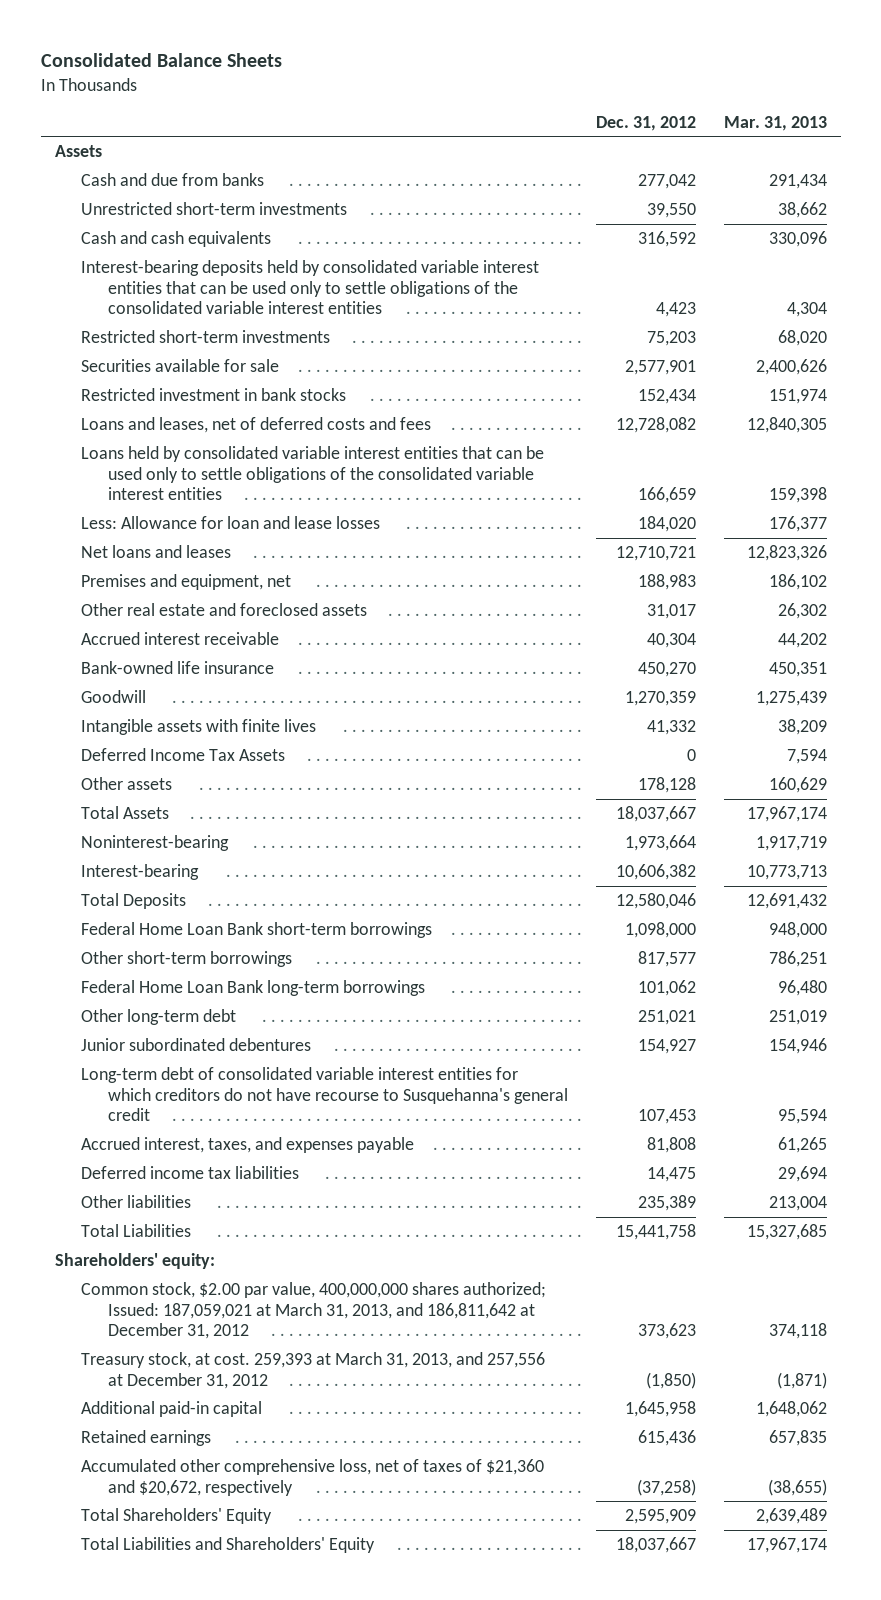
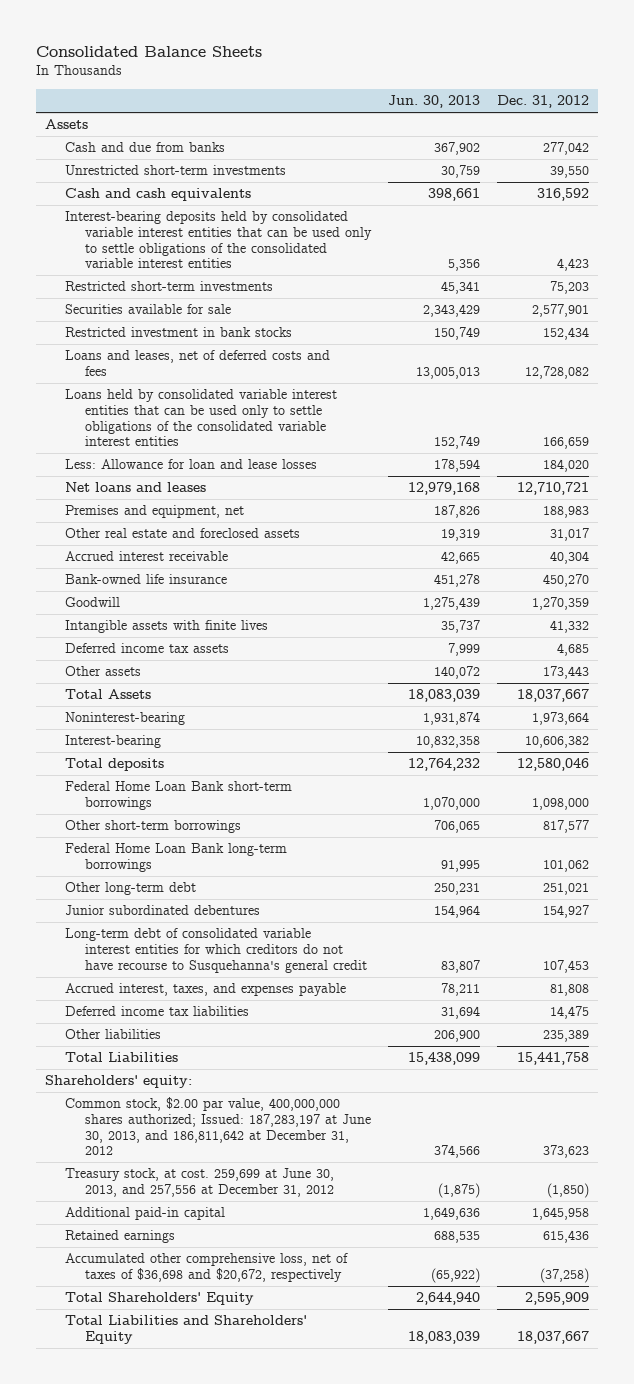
[723,115,827,131] Mar. 31, 2013 -> none
none -> [388,95,481,109] Jun. 30, 2013
[81,747,286,761] Deferred Income Tax Assets -> [64,643,229,654] Deferred income tax assets
[686,748,696,761] 0 -> [557,643,590,657] 4,685
[637,776,696,793] 178,128 -> [543,666,590,680] 173,443
[81,892,187,909] Total Deposits -> [64,758,164,772] Total deposits
[81,1281,547,1340] Common stock, $2.00 par value, 400,000,000 shares authorized; Issued: 187,059,021 at March 31, 2013, and 186,811,642 at December 31, 2012 -> [64,1097,372,1156] Common stock, $2.00 par value, 400,000,000 shares authorized; Issued: 187,283,197 at June 30, 2013, and 186,811,642 at December 31, 2012
[81,1351,546,1389] Treasury stock, at cost. 259,393 at March 31, 2013, and 257,556 at December 31, 2012 -> [64,1168,335,1197] Treasury stock, at cost. 259,699 at June 30, 2013, and 257,556 at December 31, 2012
[81,1458,545,1496] Accumulated other comprehensive loss, net of taxes of $21,360 and $20,672, respectively -> [64,1253,348,1282] Accumulated other comprehensive loss, net of taxes of $36,698 and $20,672, respectively

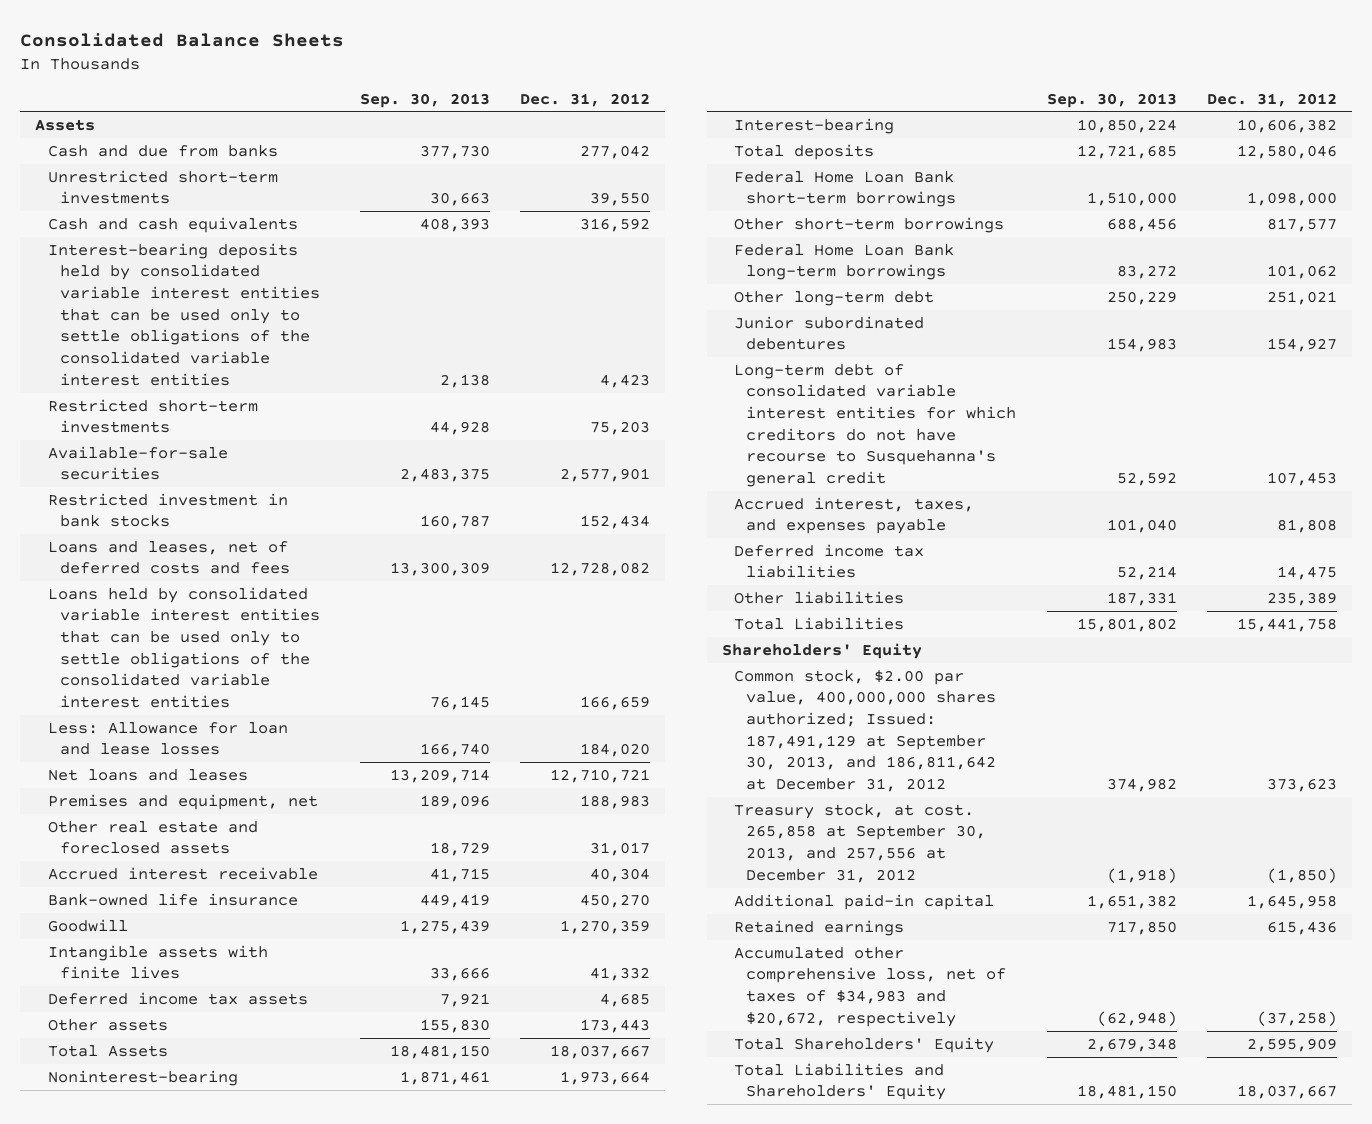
[388,95,481,109] Jun. 30, 2013 -> none
none -> [359,92,490,108] Sep. 30, 2013
[64,304,231,315] Securities available for sale -> [47,445,228,481] Available-for-sale securities
[44,1075,192,1089] Shareholders' equity: -> [721,642,922,659] Shareholders' Equity
[64,1097,372,1156] Common stock, $2.00 par value, 400,000,000 shares authorized; Issued: 187,283,197 at June 30, 2013, and 186,811,642 at December 31, 2012 -> [734,669,997,793] Common stock, $2.00 par value, 400,000,000 shares authorized; Issued: 187,491,129 at September 30, 2013, and 186,811,642 at December 31, 2012
[64,1168,335,1197] Treasury stock, at cost. 259,699 at June 30, 2013, and 257,556 at December 31, 2012 -> [734,803,987,883] Treasury stock, at cost. 265,858 at September 30, 2013, and 257,556 at December 31, 2012
[64,1253,348,1282] Accumulated other comprehensive loss, net of taxes of $36,698 and $20,672, respectively -> [734,946,1007,1027] Accumulated other comprehensive loss, net of taxes of $34,983 and $20,672, respectively

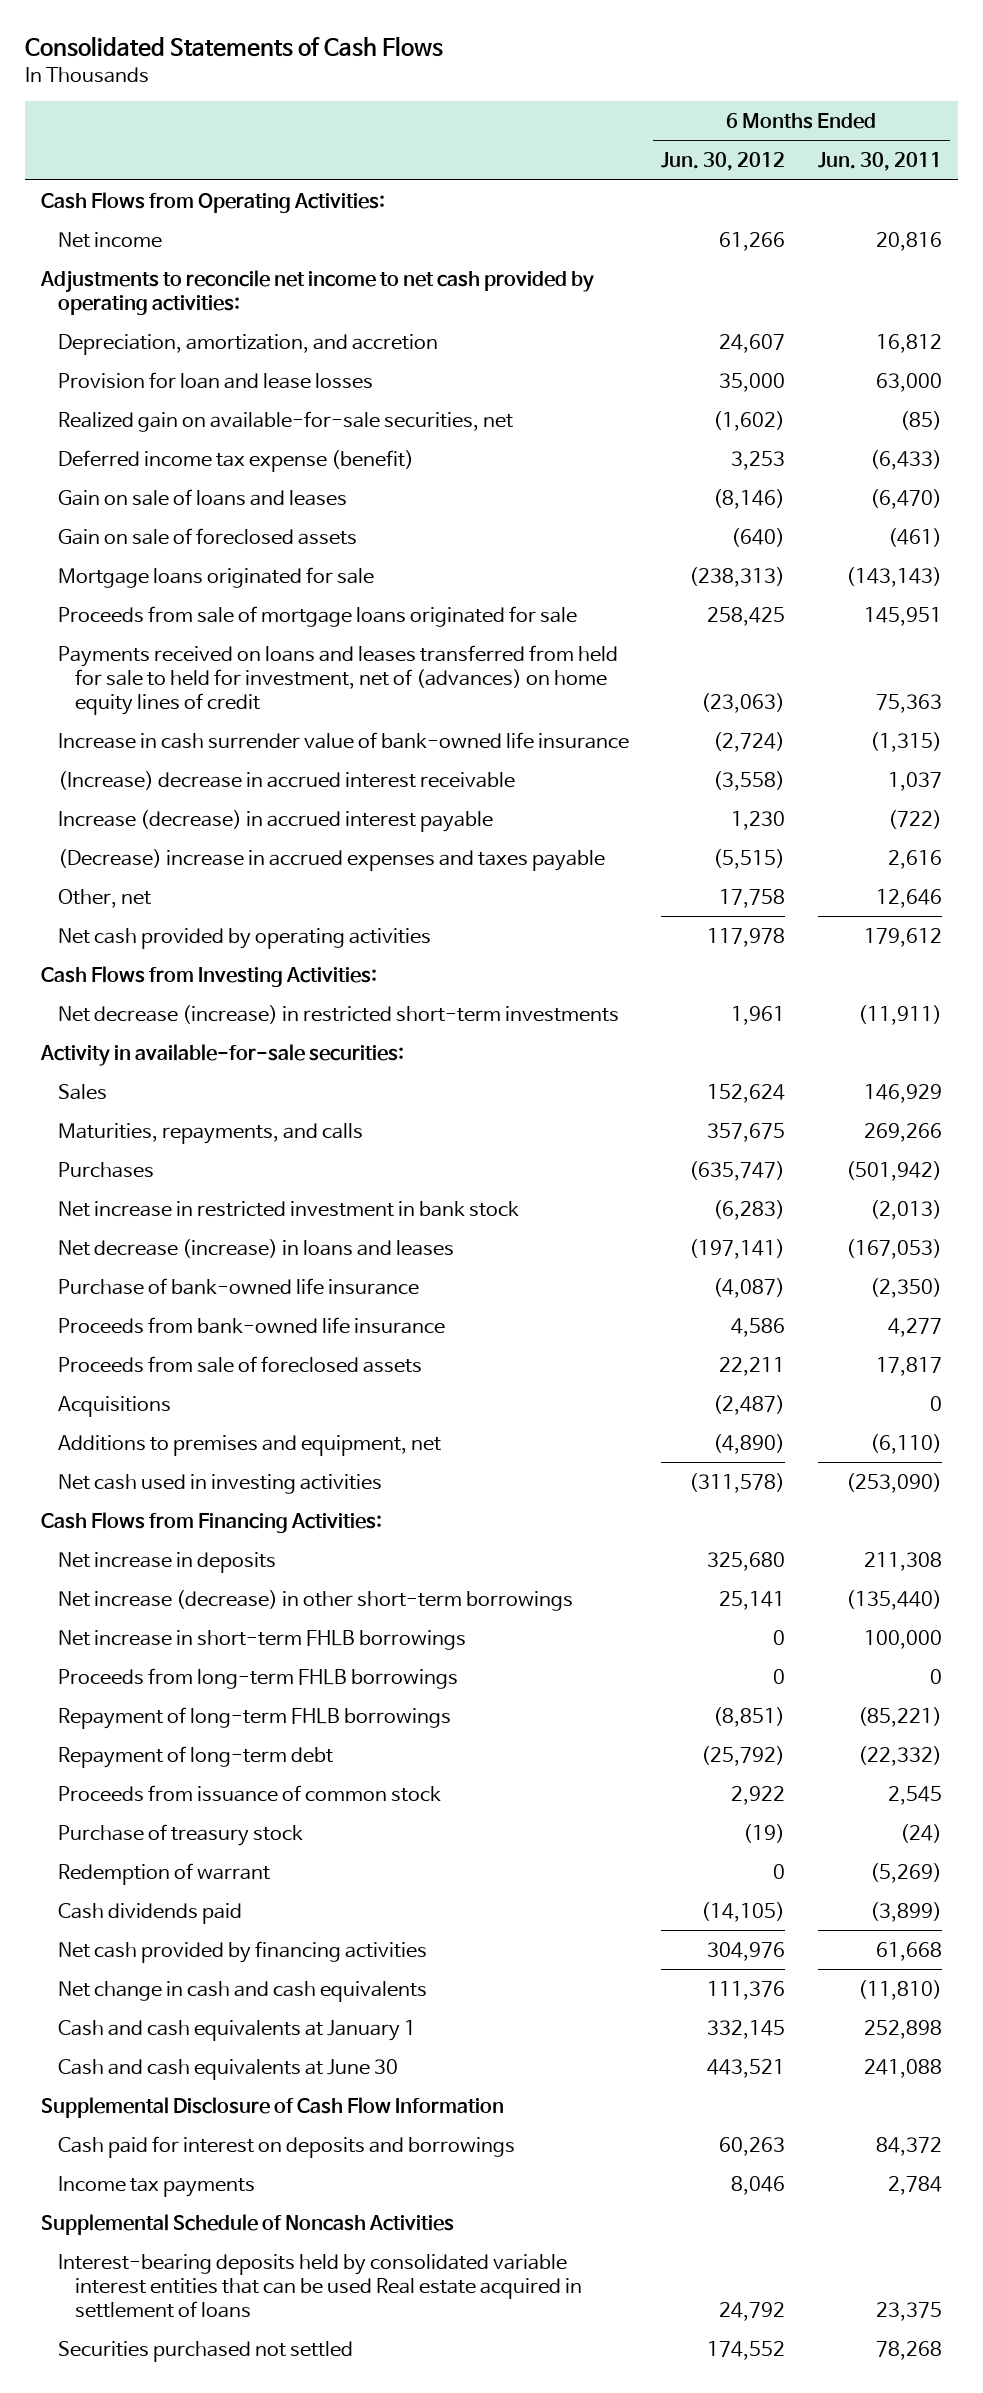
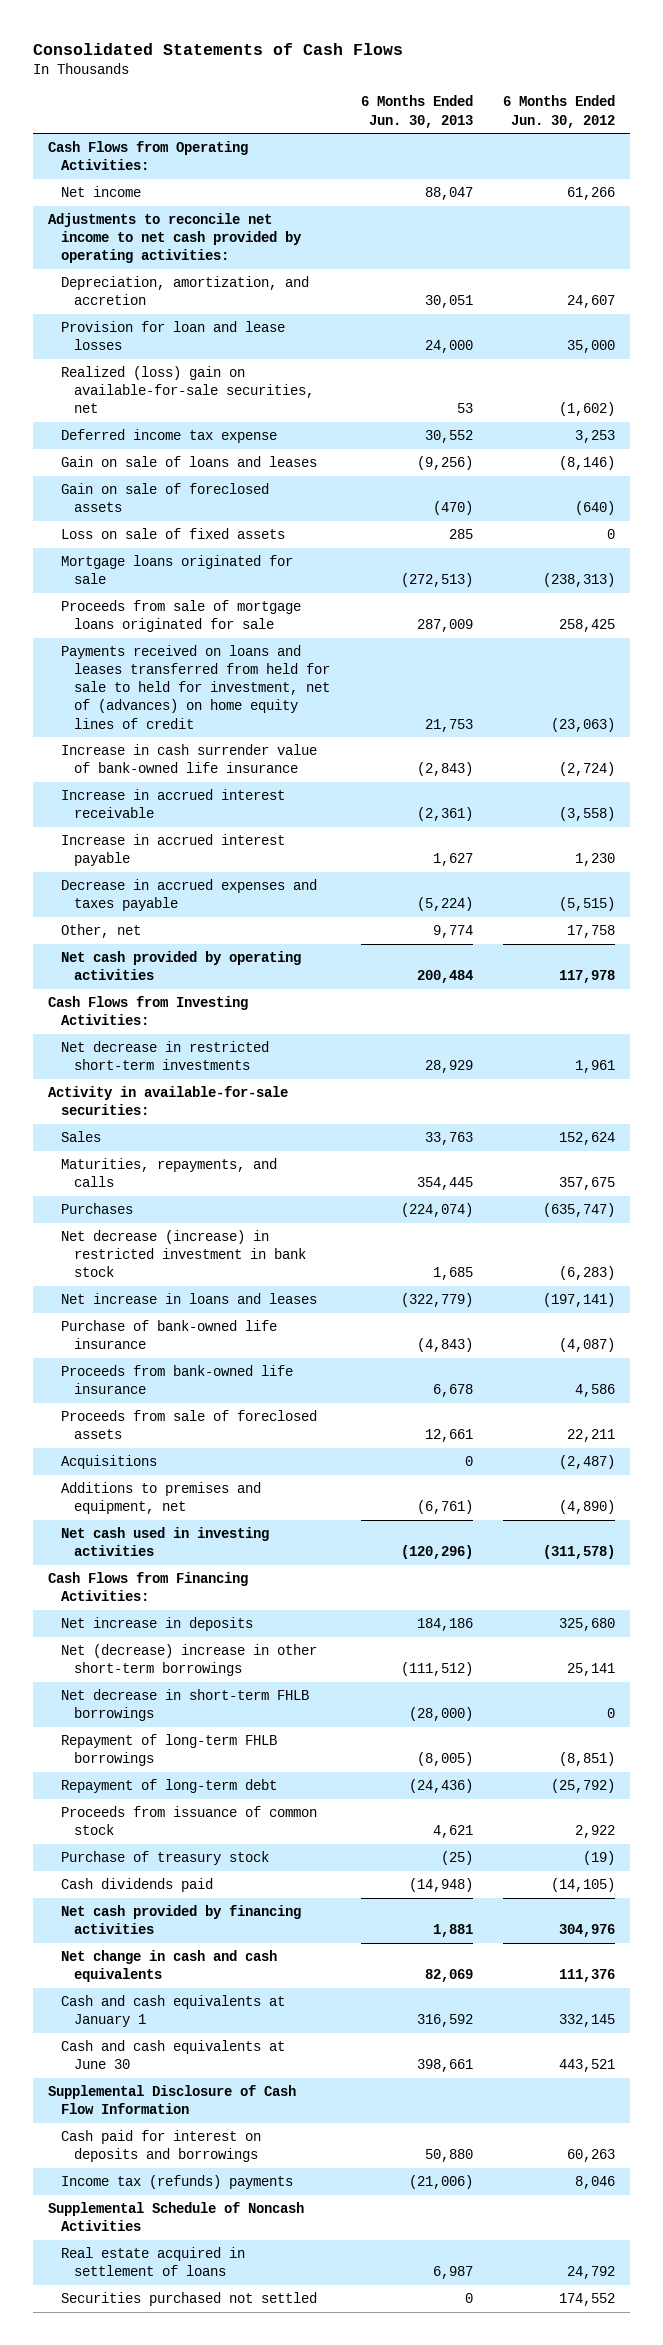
[817,152,942,172] Jun. 30, 2011 -> none
none -> [360,95,473,128] 6 Months Ended Jun. 30, 2013
[58,410,514,432] Realized gain on available-for-sale securities, net -> [61,366,315,414] Realized (loss) gain on available-for-sale securities, net
[58,449,415,472] Deferred income tax expense (benefit) -> [61,429,278,444] Deferred income tax expense
none -> [61,528,286,540] Loss on sale of fixed assets
[58,770,516,790] (Increase) decrease in accrued interest receivable -> [61,789,286,819] Increase in accrued interest receivable
[58,809,494,832] Increase (decrease) in accrued interest payable -> [61,834,286,867] Increase in accrued interest payable
[58,848,606,871] (Decrease) increase in accrued expenses and taxes payable -> [61,879,318,912] Decrease in accrued expenses and taxes payable
[58,1004,620,1024] Net decrease (increase) in restricted short-term investments -> [61,1041,270,1071] Net decrease in restricted short-term investments
[58,1200,520,1217] Net increase in restricted investment in bank stock -> [61,1230,307,1278] Net decrease (increase) in restricted investment in bank stock
[58,1238,455,1258] Net decrease (increase) in loans and leases -> [61,1293,318,1305] Net increase in loans and leases
[58,1629,467,1650] Net increase in short-term FHLB borrowings -> none
[58,1589,574,1611] Net increase (decrease) in other short-term borrowings -> [61,1644,318,1677] Net (decrease) increase in other short-term borrowings
[58,1667,459,1689] Proceeds from long-term FHLB borrowings -> [61,1689,310,1722] Net decrease in short-term FHLB borrowings
[58,1862,271,1885] Redemption of warrant -> none
[58,2175,256,2197] Income tax payments -> [61,2175,294,2190] Income tax (refunds) payments
[58,2253,582,2318] Interest-bearing deposits held by consolidated variable interest entities that can be used Real estate acquired in settlement of loans -> [61,2247,246,2277] Real estate acquired in settlement of loans

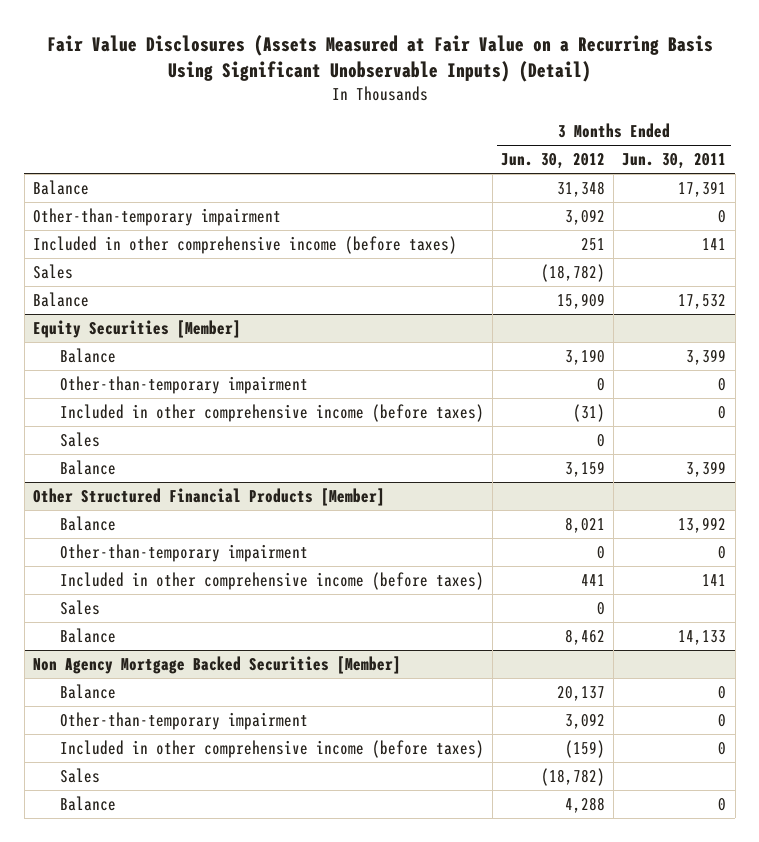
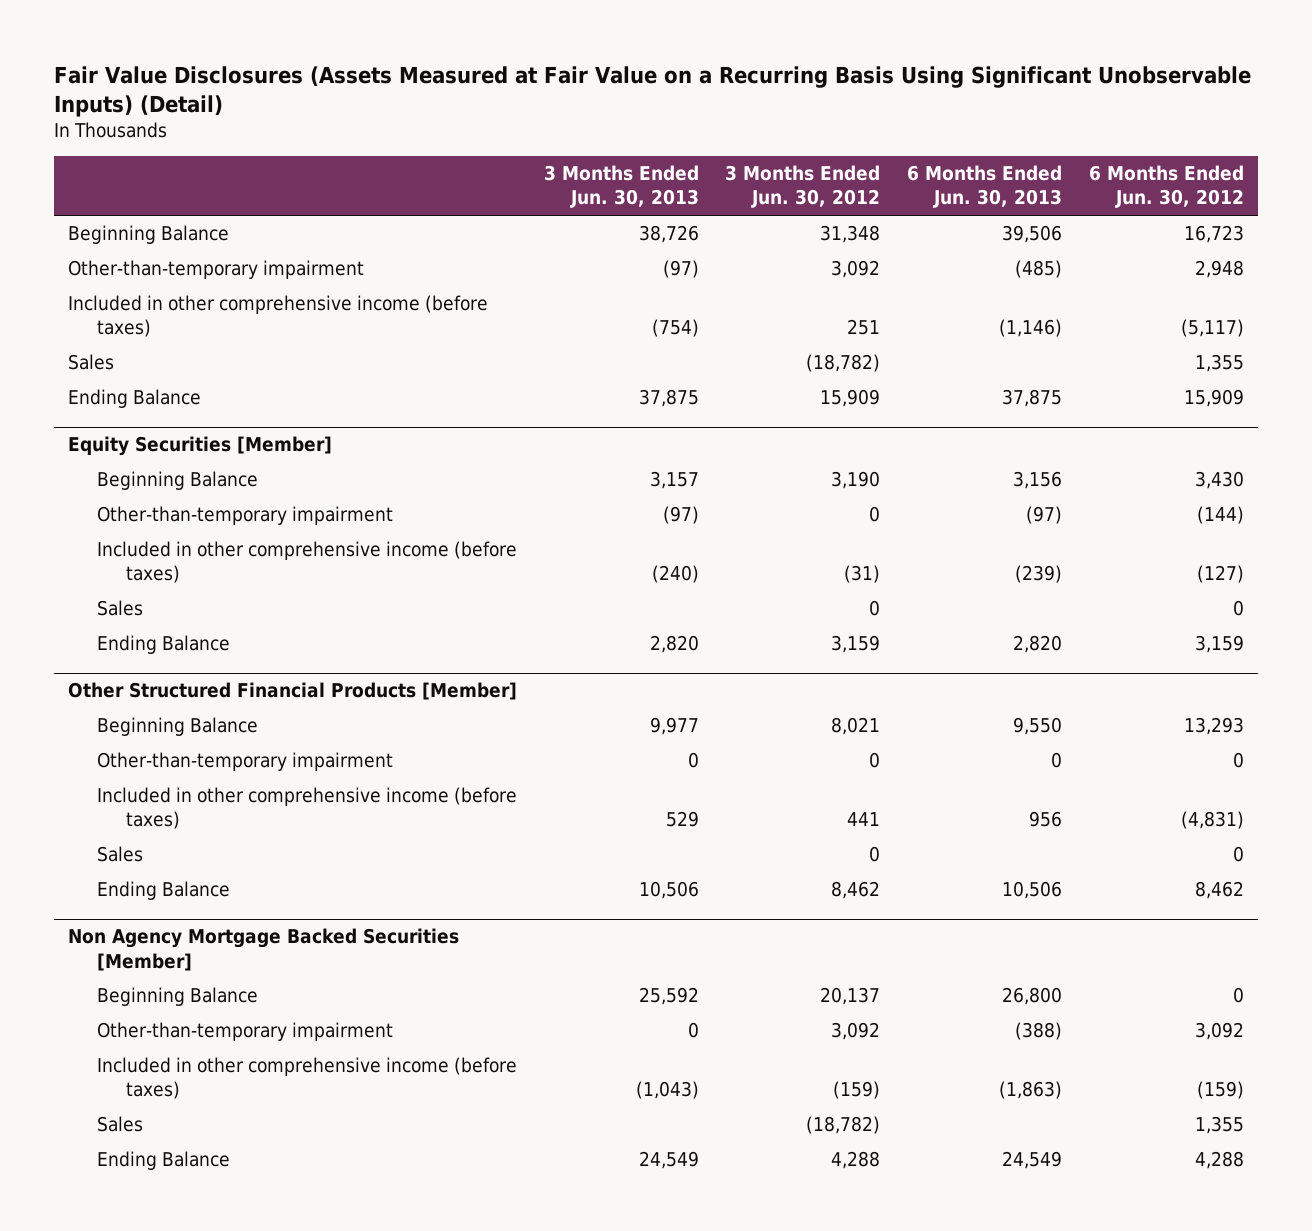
[622,153,727,170] Jun. 30, 2011 -> none
none -> [543,165,699,209] 3 Months Ended Jun. 30, 2013
none -> [907,165,1063,209] 6 Months Ended Jun. 30, 2013
none -> [1089,165,1245,209] 6 Months Ended Jun. 30, 2012
[32,179,89,195] Balance -> [67,225,229,245] Beginning Balance
[32,291,89,307] Balance -> [67,389,201,409] Ending Balance
[59,347,116,363] Balance -> [96,471,258,491] Beginning Balance
[59,459,116,475] Balance -> [96,635,230,655] Ending Balance
[59,515,116,531] Balance -> [96,717,258,737] Beginning Balance
[59,627,116,643] Balance -> [96,881,230,901] Ending Balance
[59,683,116,699] Balance -> [96,987,258,1007] Beginning Balance
[59,795,116,811] Balance -> [96,1151,230,1171] Ending Balance

